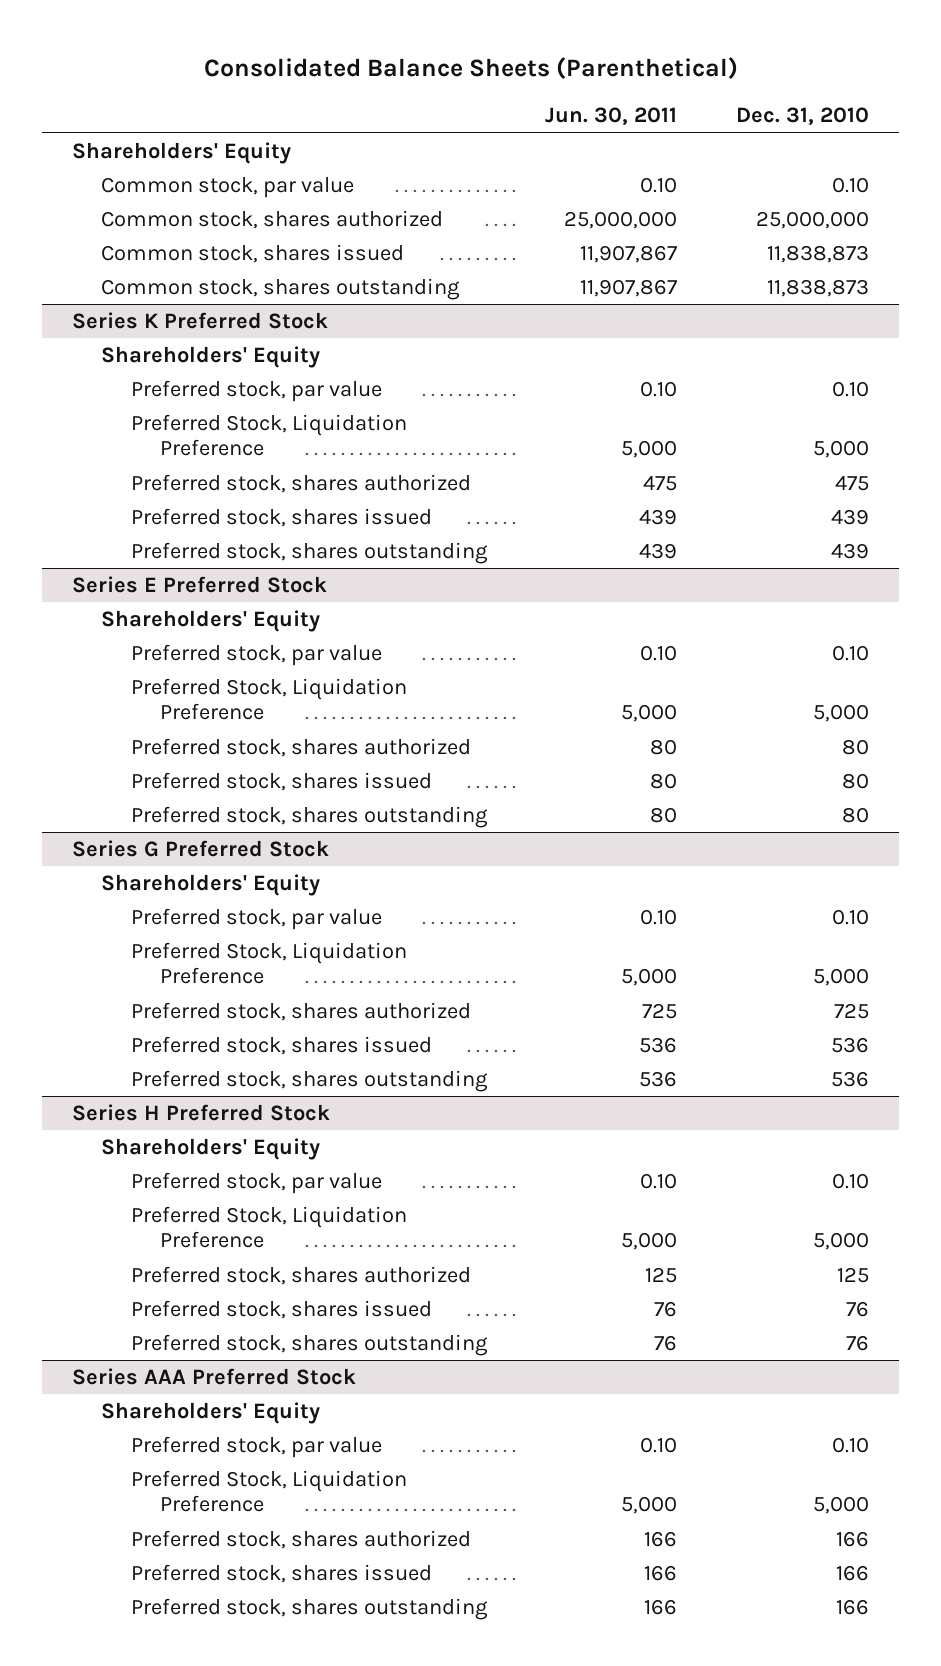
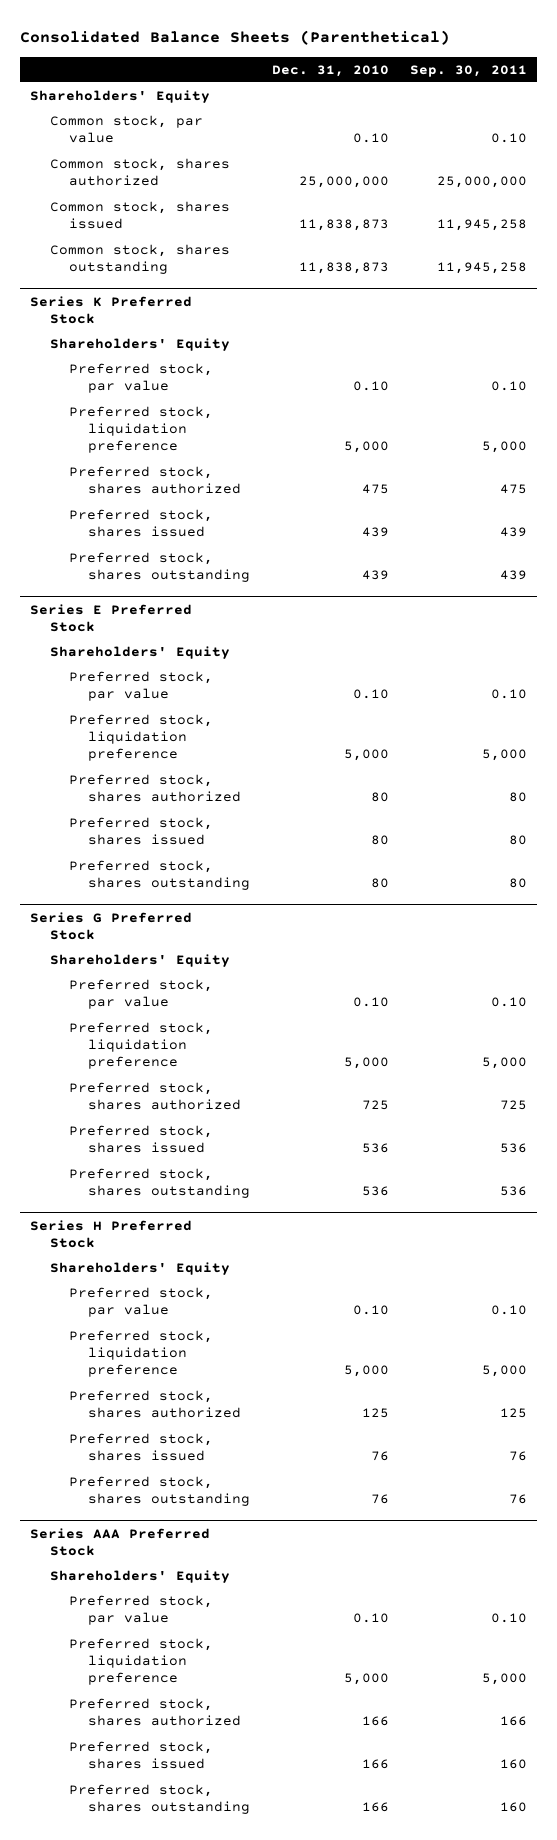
[545,107,678,126] Jun. 30, 2011 -> none
none -> [409,64,527,77] Sep. 30, 2011
[130,414,407,457] Preferred Stock, Liquidation Preference -> [69,405,214,454] Preferred stock, liquidation preference
[130,678,407,721] Preferred Stock, Liquidation Preference -> [69,713,214,762] Preferred stock, liquidation preference
[130,942,407,985] Preferred Stock, Liquidation Preference -> [69,1021,214,1070] Preferred stock, liquidation preference
[130,1206,407,1249] Preferred Stock, Liquidation Preference -> [69,1329,214,1378] Preferred stock, liquidation preference
[130,1470,407,1513] Preferred Stock, Liquidation Preference -> [69,1637,214,1686] Preferred stock, liquidation preference

